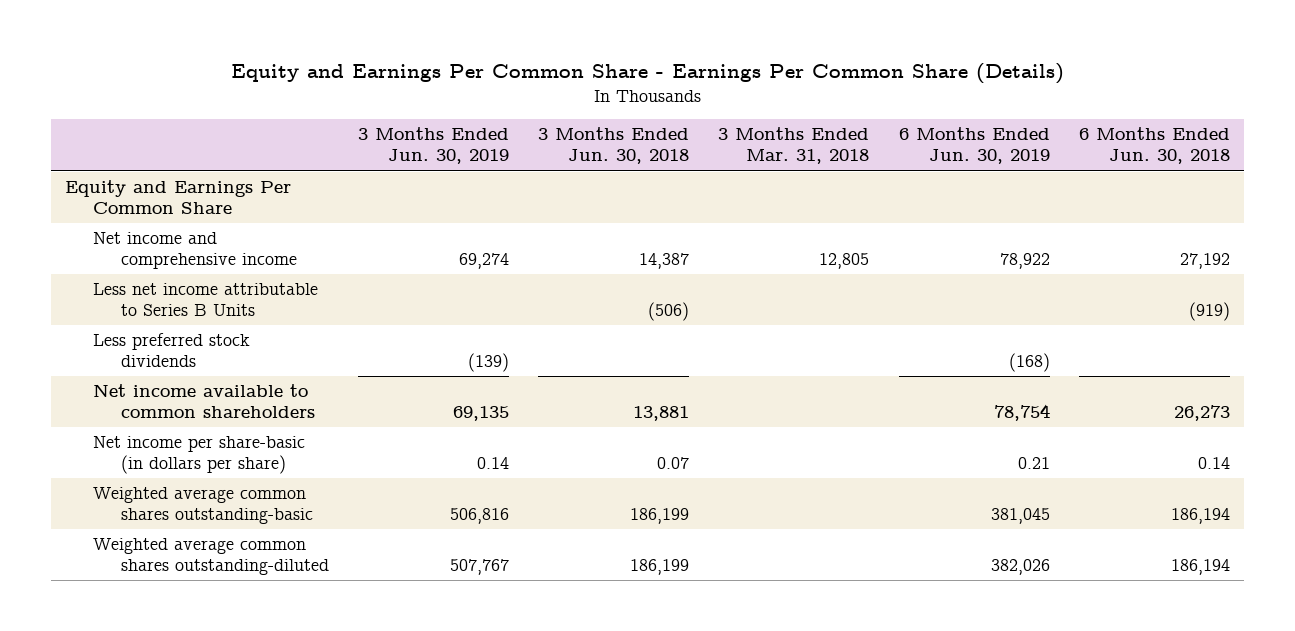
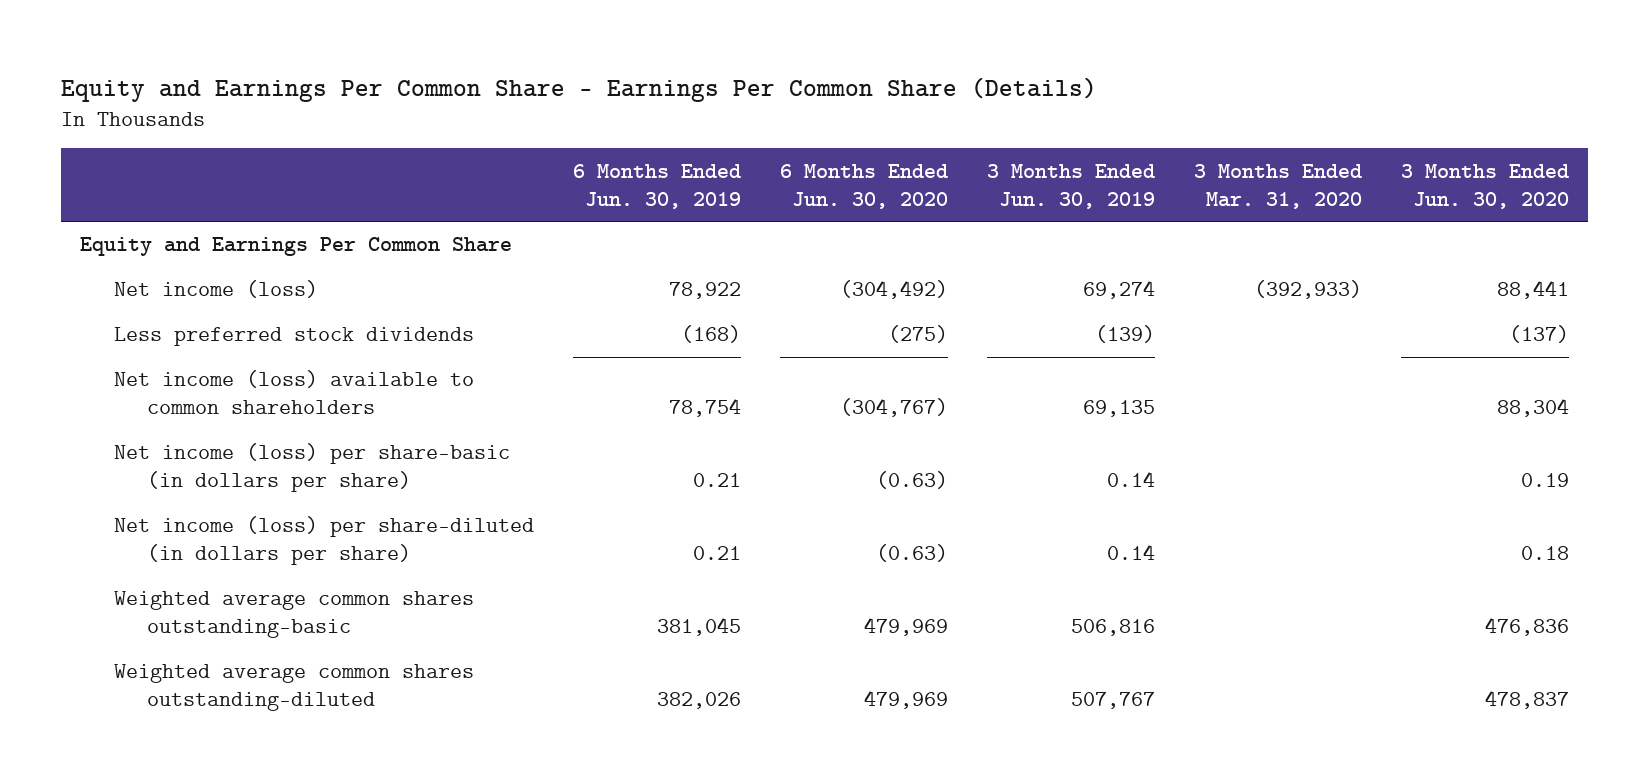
[538,127,690,165] 3 Months Ended Jun. 30, 2018 -> none
[718,127,870,165] 3 Months Ended Mar. 31, 2018 -> none
[1078,127,1230,165] 6 Months Ended Jun. 30, 2018 -> none
none -> [779,163,948,209] 6 Months Ended Jun. 30, 2020
none -> [1193,163,1362,209] 3 Months Ended Mar. 31, 2020
none -> [1400,163,1569,209] 3 Months Ended Jun. 30, 2020
[93,283,319,317] Less net income attributable to Series B Units -> none
[93,232,297,270] Net income and comprehensive income -> [113,280,318,299] Net income (loss)
[93,384,315,419] Net income available to common shareholders -> [113,370,474,415] Net income (loss) available to common shareholders
[93,436,306,475] Net income per share-basic (in dollars per share) -> [113,443,510,493] Net income (loss) per share-basic (in dollars per share)
none -> [113,516,534,566] Net income (loss) per share-diluted (in dollars per share)

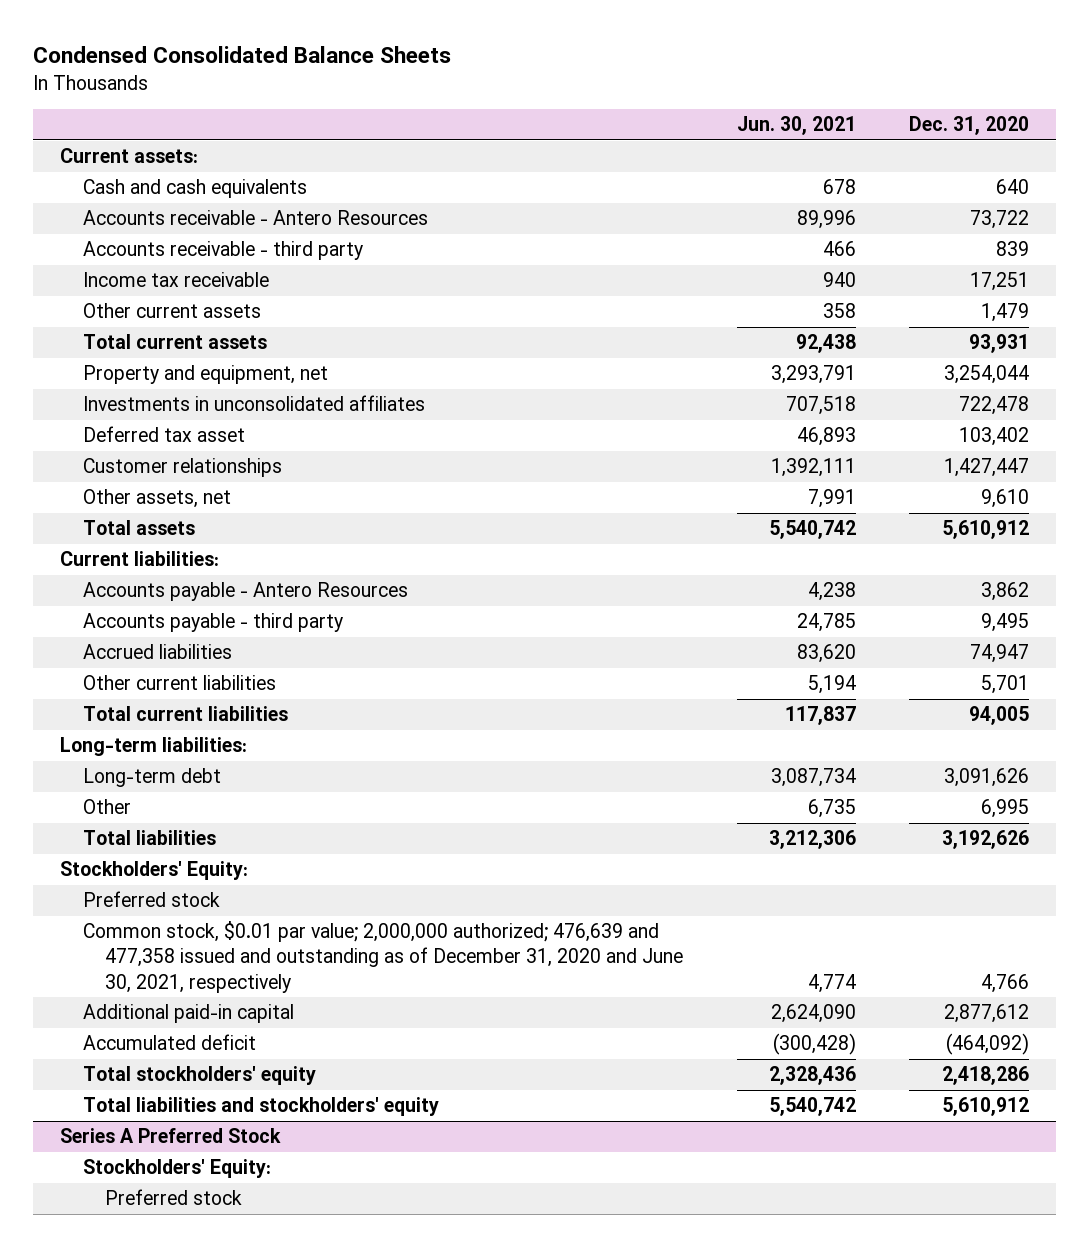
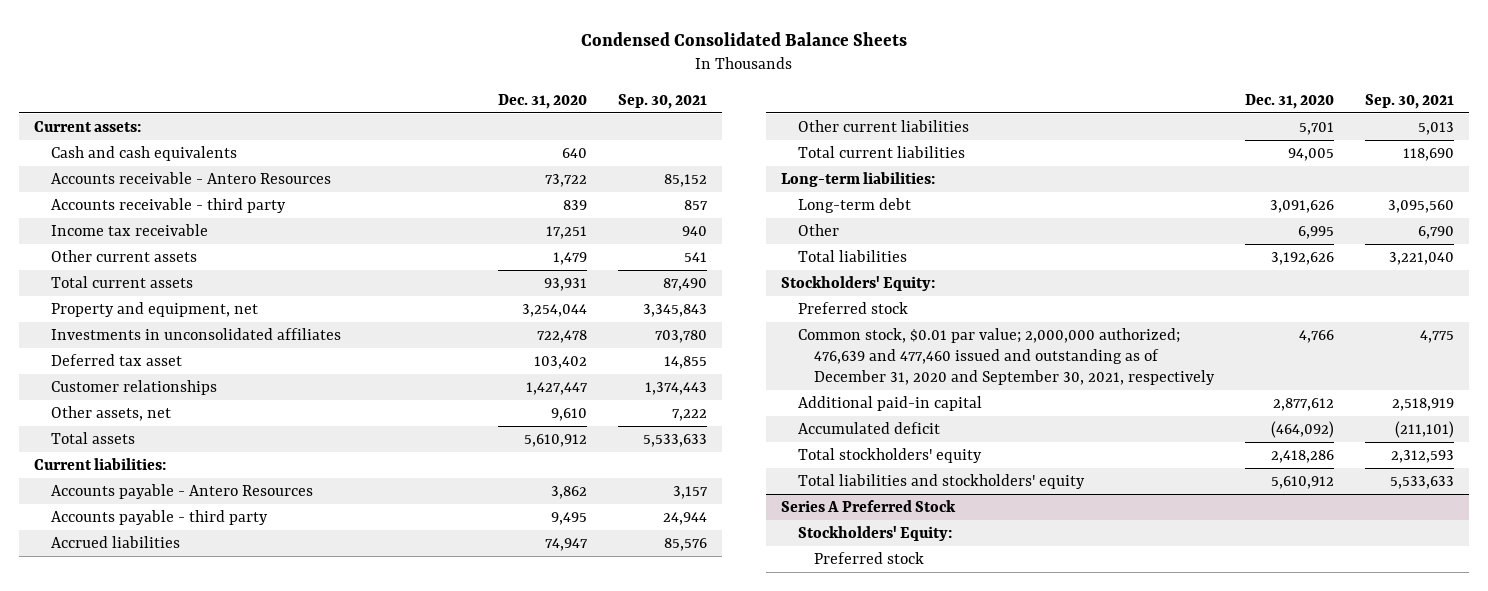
[736,116,856,136] Jun. 30, 2021 -> none
none -> [617,93,707,109] Sep. 30, 2021
[82,921,684,993] Common stock, $0.01 par value; 2,000,000 authorized; 476,639 and 477,358 issued and outstanding as of December 31, 2020 and June 30, 2021, respectively -> [797,328,1216,386] Common stock, $0.01 par value; 2,000,000 authorized; 476,639 and 477,460 issued and outstanding as of December 31, 2020 and September 30, 2021, respectively

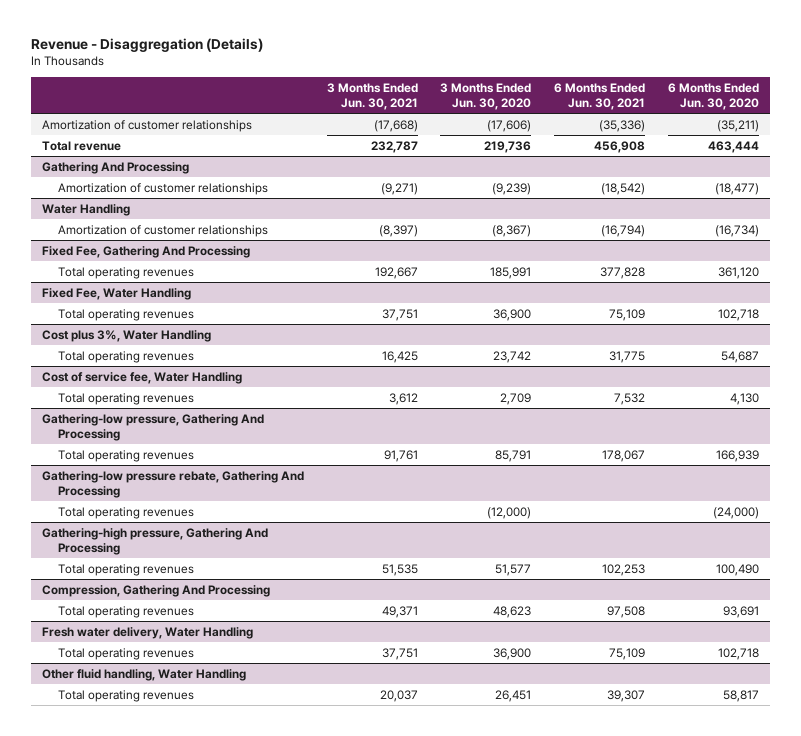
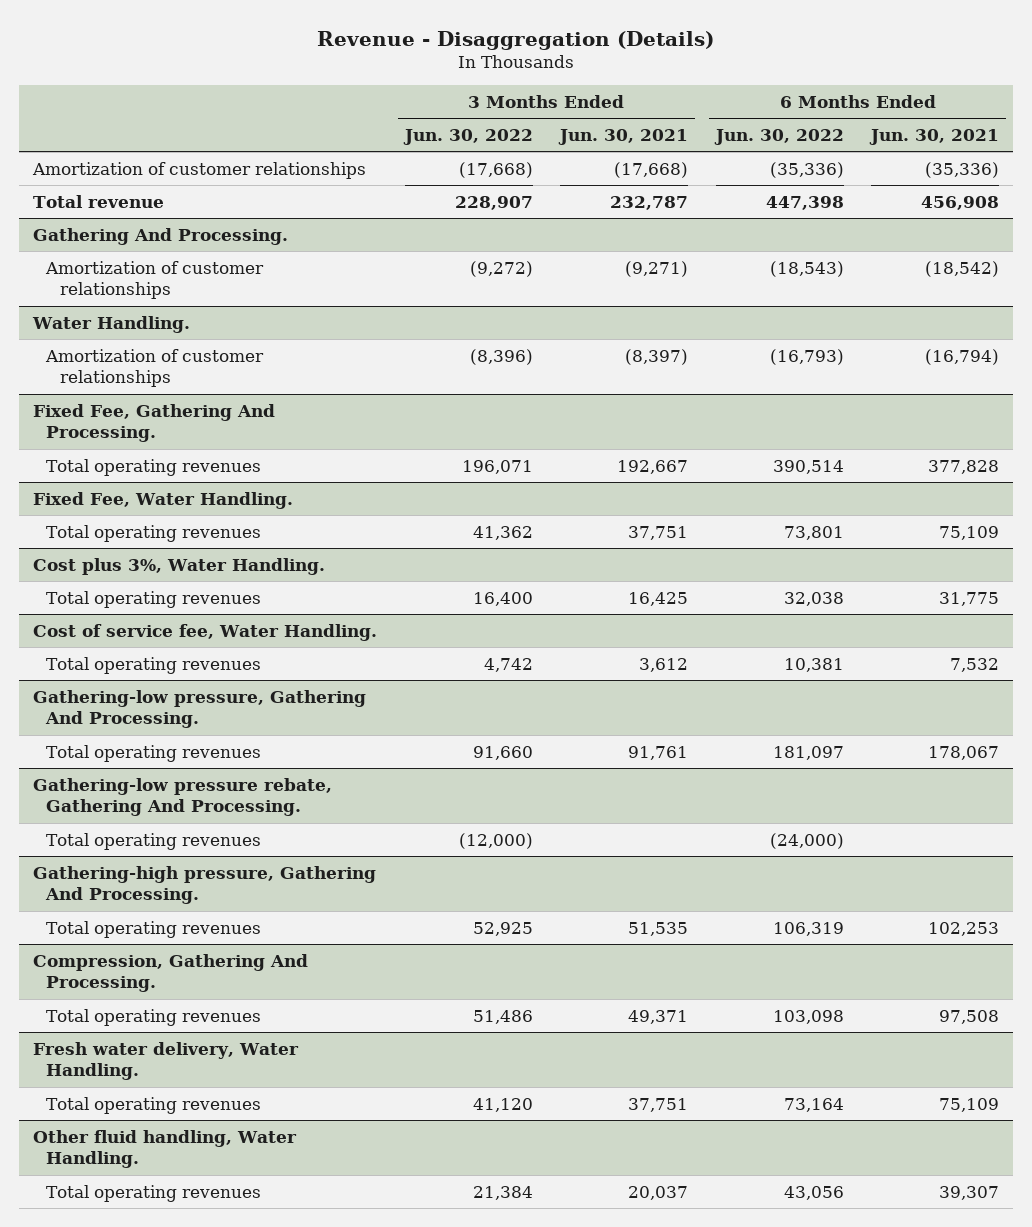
[440,83,532,110] 3 Months Ended Jun. 30, 2020 -> none
[667,83,759,110] 6 Months Ended Jun. 30, 2020 -> none
none -> [402,129,533,146] Jun. 30, 2022
none -> [713,129,844,146] Jun. 30, 2022
[41,161,189,174] Gathering And Processing -> [33,227,289,245] Gathering And Processing.
[41,203,130,216] Water Handling -> [32,315,191,333] Water Handling.
[41,245,250,258] Fixed Fee, Gathering And Processing -> [33,403,276,443] Fixed Fee, Gathering And Processing.
[41,287,191,300] Fixed Fee, Water Handling -> [33,491,294,509] Fixed Fee, Water Handling.
[41,329,211,342] Cost plus 3%, Water Handling -> [33,557,326,575] Cost plus 3%, Water Handling.
[41,371,242,384] Cost of service fee, Water Handling -> [33,623,378,641] Cost of service fee, Water Handling.
[41,413,264,441] Gathering-low pressure, Gathering And Processing -> [33,689,367,729] Gathering-low pressure, Gathering And Processing.
[41,470,304,498] Gathering-low pressure rebate, Gathering And Processing -> [33,777,333,817] Gathering-low pressure rebate, Gathering And Processing.
[41,527,268,555] Gathering-high pressure, Gathering And Processing -> [33,865,377,905] Gathering-high pressure, Gathering And Processing.
[41,584,270,597] Compression, Gathering And Processing -> [33,953,309,993] Compression, Gathering And Processing.
[41,626,253,639] Fresh water delivery, Water Handling -> [33,1041,300,1081] Fresh water delivery, Water Handling.
[41,668,246,681] Other fluid handling, Water Handling -> [33,1129,298,1169] Other fluid handling, Water Handling.

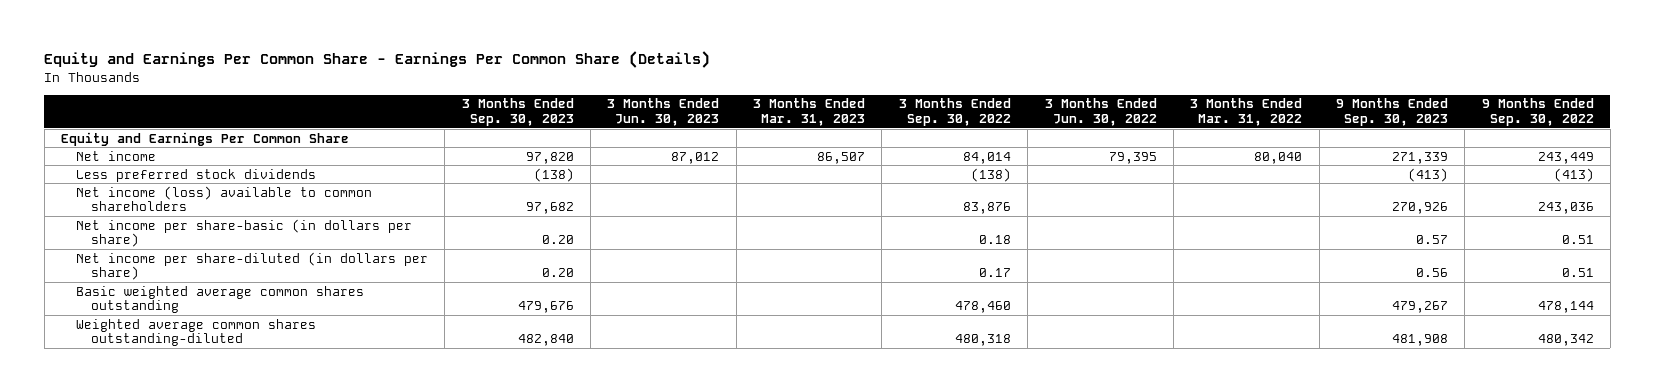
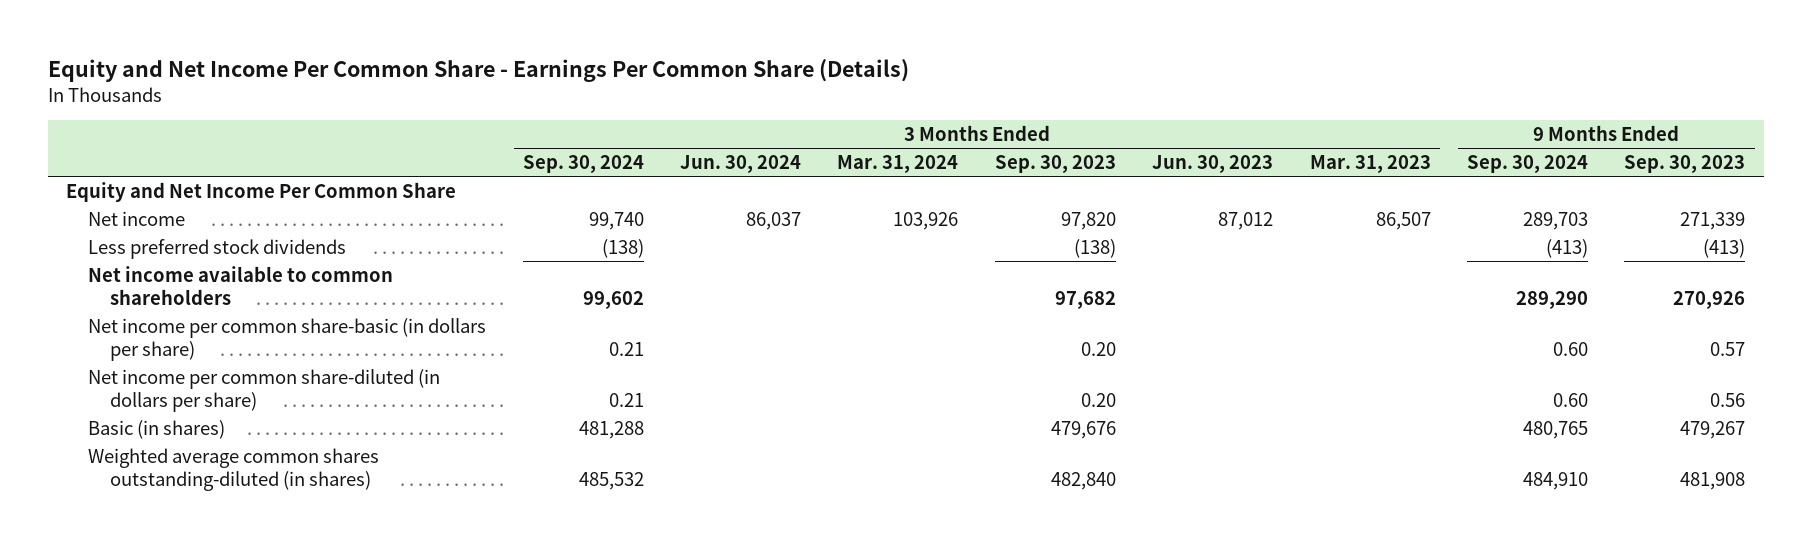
[44,51,711,69] Equity and Earnings Per Common Share - Earnings Per Common Share (Details) -> [47,58,909,82] Equity and Net Income Per Common Share - Earnings Per Common Share (Details)
[898,98,1011,127] 3 Months Ended Sep. 30, 2022 -> none
[1044,98,1157,127] 3 Months Ended Jun. 30, 2022 -> none
[1190,98,1303,127] 3 Months Ended Mar. 31, 2022 -> none
[1481,98,1594,127] 9 Months Ended Sep. 30, 2022 -> none
none -> [522,155,644,174] Sep. 30, 2024
none -> [680,155,802,174] Jun. 30, 2024
none -> [837,155,959,174] Mar. 31, 2024
none -> [1467,155,1589,174] Sep. 30, 2024
[61,131,350,146] Equity and Earnings Per Common Share -> [66,181,457,202] Equity and Net Income Per Common Share
[76,185,373,212] Net income (loss) available to common shareholders -> [88,265,394,305] Net income available to common shareholders
[76,218,413,248] Net income per share-basic (in dollars per share) -> [88,317,487,361] Net income per common share-basic (in dollars per share)
[76,251,429,281] Net income per share-diluted (in dollars per share) -> [88,368,441,412] Net income per common share-diluted (in dollars per share)
[76,285,365,314] Basic weighted average common shares outstanding -> [88,419,226,439] Basic (in shares)
[76,318,317,347] Weighted average common shares outstanding-diluted -> [88,447,380,491] Weighted average common shares outstanding-diluted (in shares)

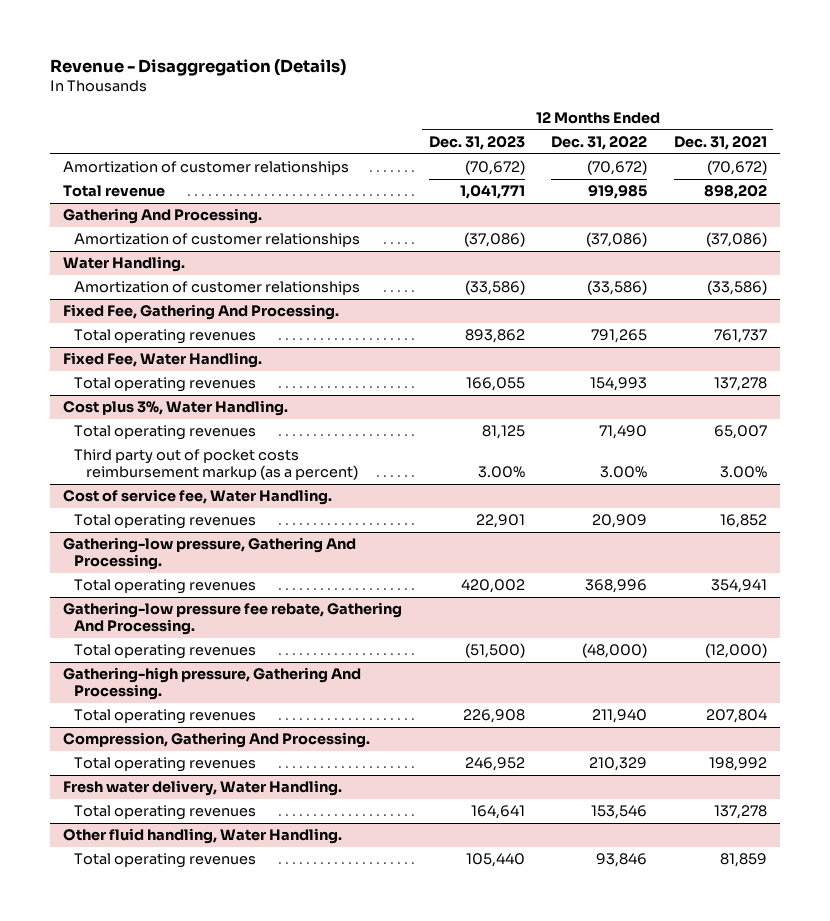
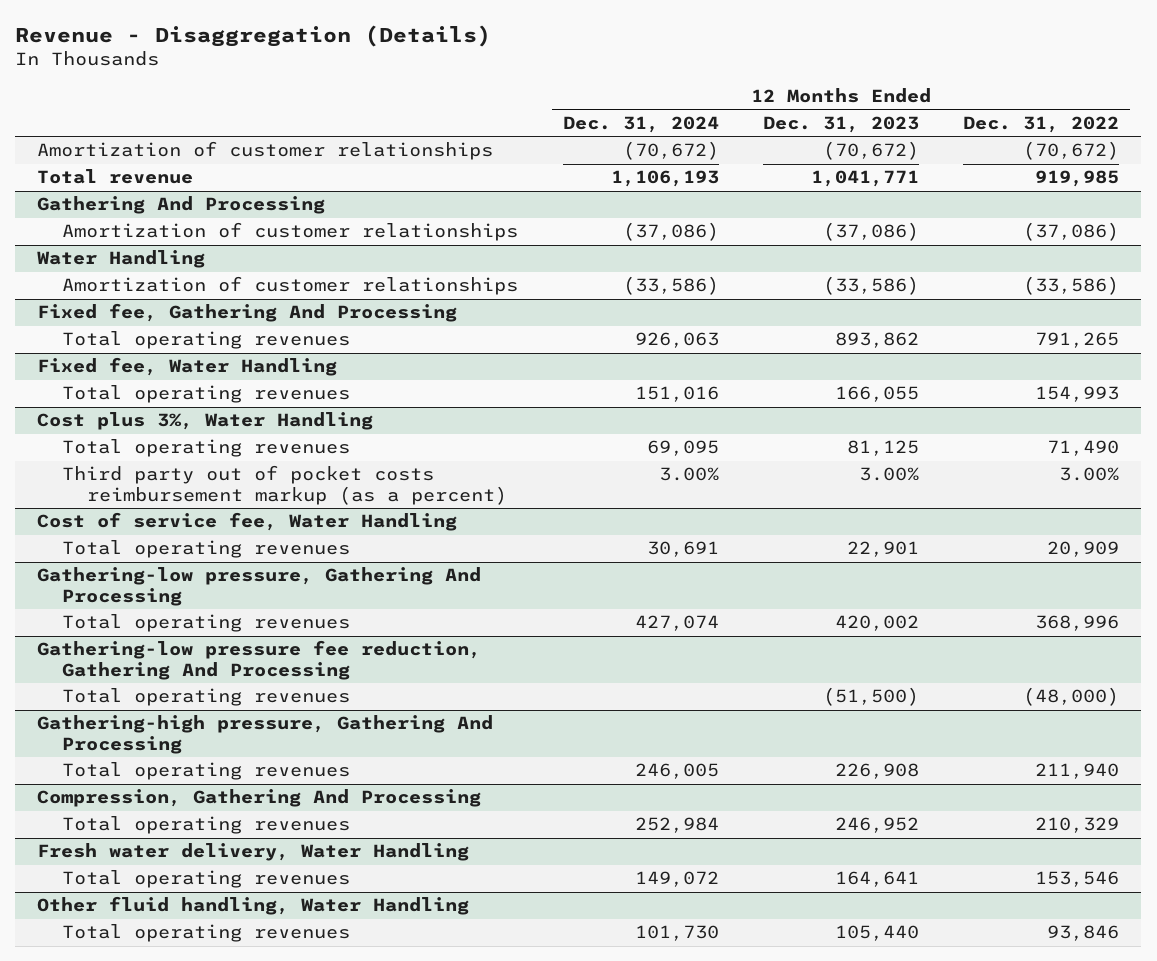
[673,135,767,150] Dec. 31, 2021 -> none
none -> [562,116,719,134] Dec. 31, 2024
[62,208,262,225] Gathering And Processing. -> [37,196,326,215] Gathering And Processing
[62,256,185,273] Water Handling. -> [37,250,206,269] Water Handling
[62,304,339,321] Fixed Fee, Gathering And Processing. -> [37,303,458,323] Fixed fee, Gathering And Processing
[62,352,262,369] Fixed Fee, Water Handling. -> [37,357,338,377] Fixed fee, Water Handling
[62,400,288,417] Cost plus 3%, Water Handling. -> [37,412,374,431] Cost plus 3%, Water Handling
[62,489,332,506] Cost of service fee, Water Handling. -> [37,512,458,532] Cost of service fee, Water Handling
[62,537,356,570] Gathering-low pressure, Gathering And Processing. -> [37,567,482,606] Gathering-low pressure, Gathering And Processing
[62,602,402,635] Gathering-low pressure fee rebate, Gathering And Processing. -> [37,640,482,680] Gathering-low pressure fee reduction, Gathering And Processing
[62,667,361,700] Gathering-high pressure, Gathering And Processing. -> [37,715,494,754] Gathering-high pressure, Gathering And Processing
[62,732,370,749] Compression, Gathering And Processing. -> [37,789,482,808] Compression, Gathering And Processing
[62,780,342,797] Fresh water delivery, Water Handling. -> [37,843,470,862] Fresh water delivery, Water Handling
[62,828,342,845] Other fluid handling, Water Handling. -> [37,896,470,916] Other fluid handling, Water Handling

